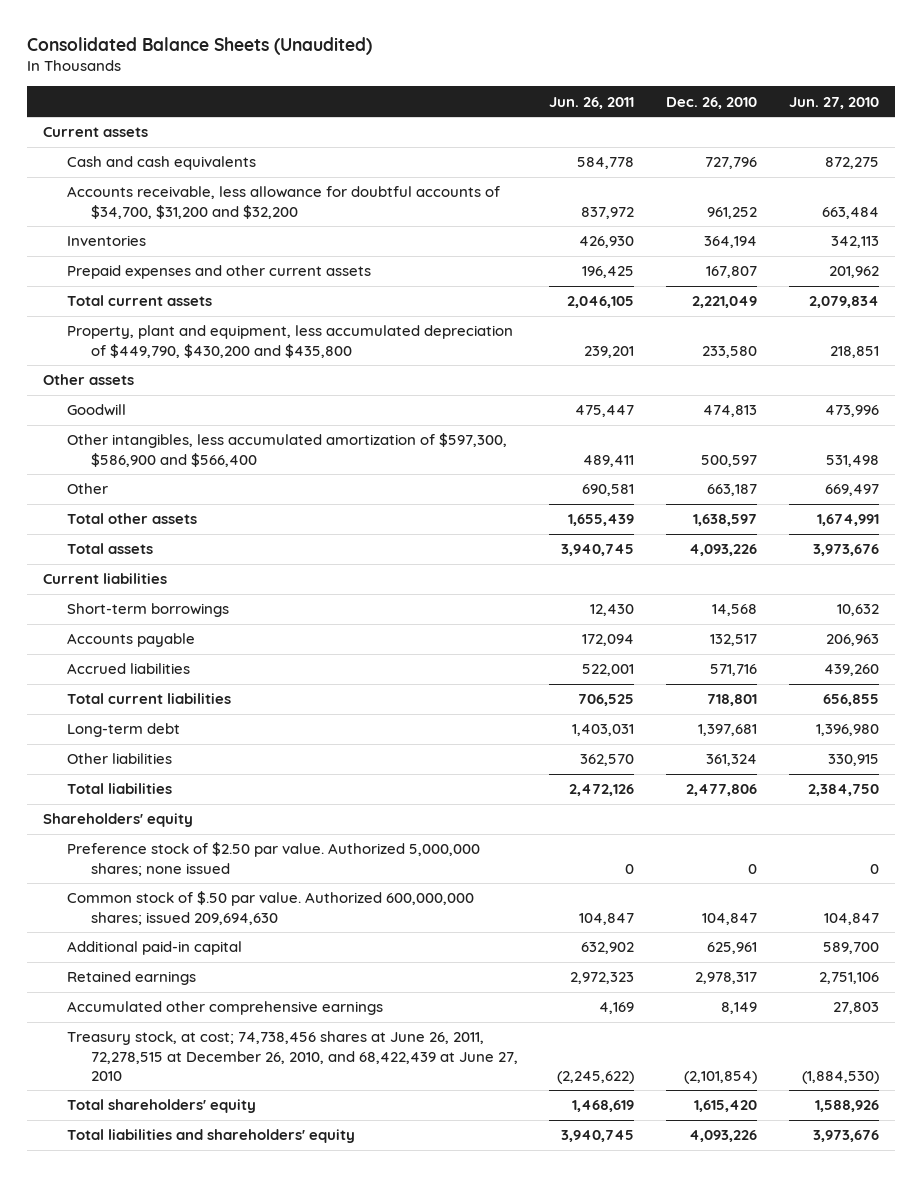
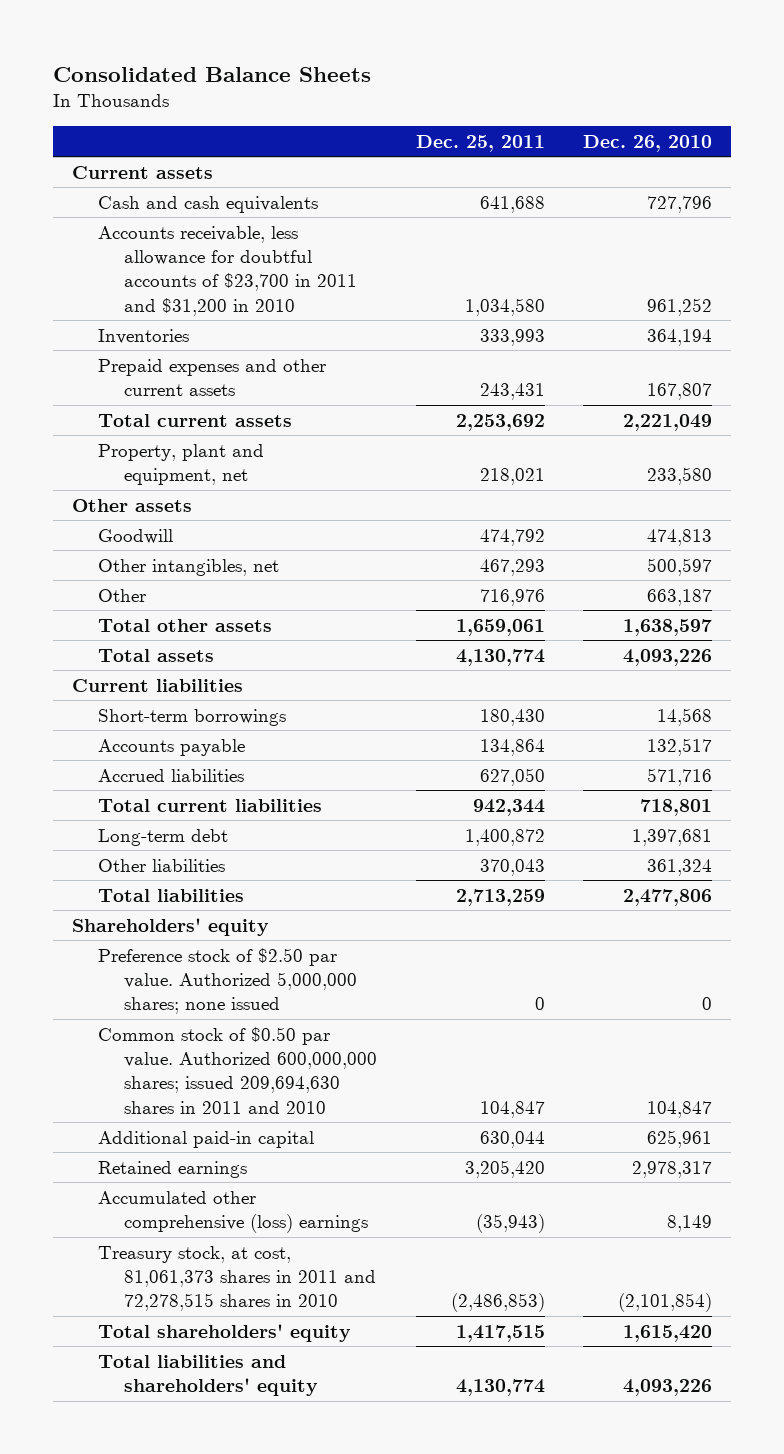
[27,36,373,55] Consolidated Balance Sheets (Unaudited) -> [52,66,371,82] Consolidated Balance Sheets
[549,96,635,109] Jun. 26, 2011 -> none
[788,96,879,109] Jun. 27, 2010 -> none
none -> [415,134,545,152] Dec. 25, 2011
[66,186,500,219] Accounts receivable, less allowance for doubtful accounts of $34,700, $31,200 and $32,200 -> [97,225,357,316] Accounts receivable, less allowance for doubtful accounts of $23,700 in 2011 and $31,200 in 2010
[66,325,513,358] Property, plant and equipment, less accumulated depreciation of $449,790, $430,200 and $435,800 -> [97,443,264,485] Property, plant and equipment, net
[66,433,507,467] Other intangibles, less accumulated amortization of $597,300, $586,900 and $566,400 -> [97,558,279,576] Other intangibles, net
[66,891,474,925] Common stock of $.50 par value. Authorized 600,000,000 shares; issued 209,694,630 -> [97,1026,377,1114] Common stock of $0.50 par value. Authorized 600,000,000 shares; issued 209,694,630 shares in 2011 and 2010
[66,1001,383,1016] Accumulated other comprehensive earnings -> [97,1190,368,1233] Accumulated other comprehensive (loss) earnings
[66,1031,518,1081] Treasury stock, at cost; 74,738,456 shares at June 26, 2011, 72,278,515 at December 26, 2010, and 68,422,439 at June 27, 2010 -> [97,1245,376,1312] Treasury stock, at cost, 81,061,373 shares in 2011 and 72,278,515 shares in 2010

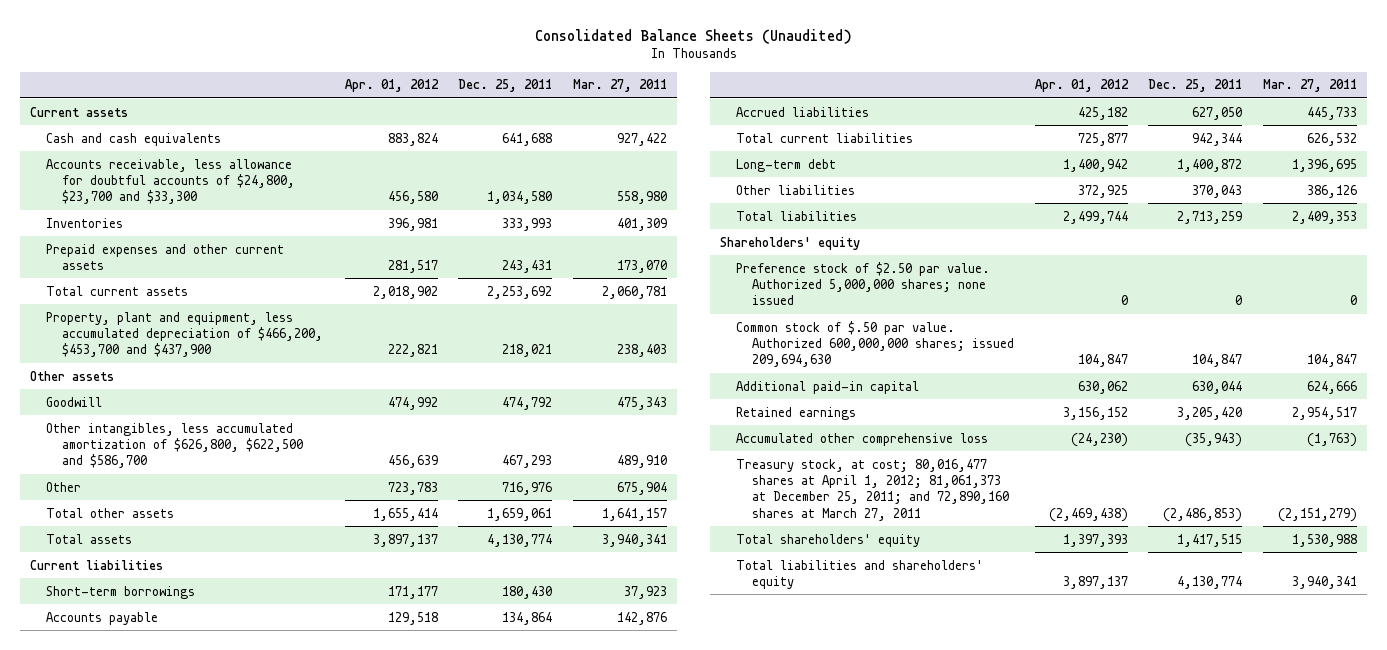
[52,66,371,82] Consolidated Balance Sheets -> [534,28,852,44] Consolidated Balance Sheets (Unaudited)
[583,134,713,152] Dec. 26, 2010 -> none
none -> [344,79,439,93] Apr. 01, 2012
none -> [572,79,667,93] Mar. 27, 2011
[97,225,357,316] Accounts receivable, less allowance for doubtful accounts of $23,700 in 2011 and $31,200 in 2010 -> [46,158,296,205] Accounts receivable, less allowance for doubtful accounts of $24,800, $23,700 and $33,300
[97,443,264,485] Property, plant and equipment, net -> [46,311,324,358] Property, plant and equipment, less accumulated depreciation of $466,200, $453,700 and $437,900
[97,558,279,576] Other intangibles, net -> [46,422,304,469] Other intangibles, less accumulated amortization of $626,800, $622,500 and $586,700
[97,1026,377,1114] Common stock of $0.50 par value. Authorized 600,000,000 shares; issued 209,694,630 shares in 2011 and 2010 -> [736,320,1015,368] Common stock of $.50 par value. Authorized 600,000,000 shares; issued 209,694,630
[97,1190,368,1233] Accumulated other comprehensive (loss) earnings -> [736,432,989,446] Accumulated other comprehensive loss
[97,1245,376,1312] Treasury stock, at cost, 81,061,373 shares in 2011 and 72,278,515 shares in 2010 -> [736,458,1010,521] Treasury stock, at cost; 80,016,477 shares at April 1, 2012; 81,061,373 at December 25, 2011; and 72,890,160 shares at March 27, 2011

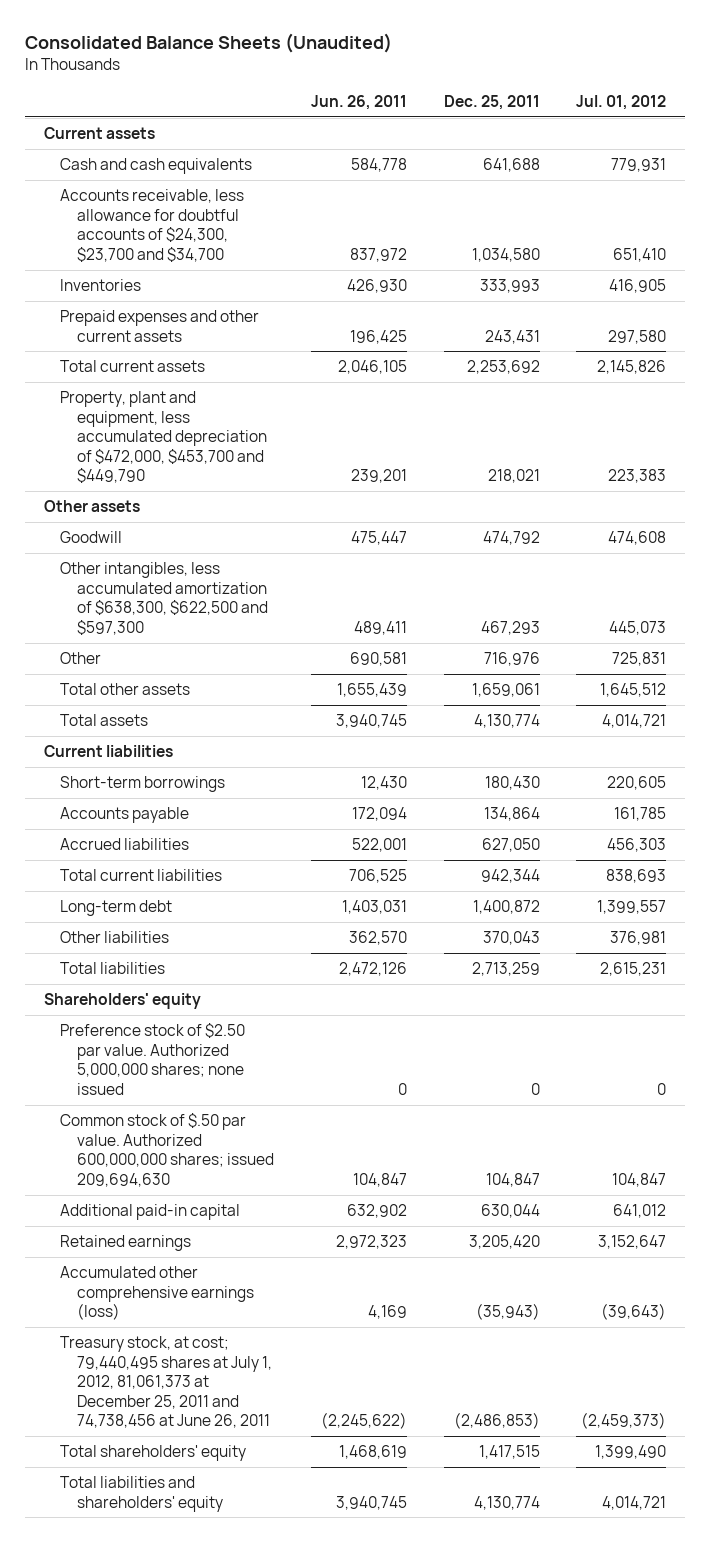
[344,79,439,93] Apr. 01, 2012 -> none
[572,79,667,93] Mar. 27, 2011 -> none
none -> [310,94,407,110] Jun. 26, 2011
none -> [576,94,667,110] Jul. 01, 2012
[46,158,296,205] Accounts receivable, less allowance for doubtful accounts of $24,800, $23,700 and $33,300 -> [60,189,245,262] Accounts receivable, less allowance for doubtful accounts of $24,300, $23,700 and $34,700
[46,311,324,358] Property, plant and equipment, less accumulated depreciation of $466,200, $453,700 and $437,900 -> [60,391,268,484] Property, plant and equipment, less accumulated depreciation of $472,000, $453,700 and $449,790
[46,422,304,469] Other intangibles, less accumulated amortization of $626,800, $622,500 and $586,700 -> [60,562,269,635] Other intangibles, less accumulated amortization of $638,300, $622,500 and $597,300
[736,432,989,446] Accumulated other comprehensive loss -> [60,1266,255,1321] Accumulated other comprehensive earnings (loss)
[736,458,1010,521] Treasury stock, at cost; 80,016,477 shares at April 1, 2012; 81,061,373 at December 25, 2011; and 72,890,160 shares at March 27, 2011 -> [60,1336,273,1429] Treasury stock, at cost; 79,440,495 shares at July 1, 2012, 81,061,373 at December 25, 2011 and 74,738,456 at June 26, 2011

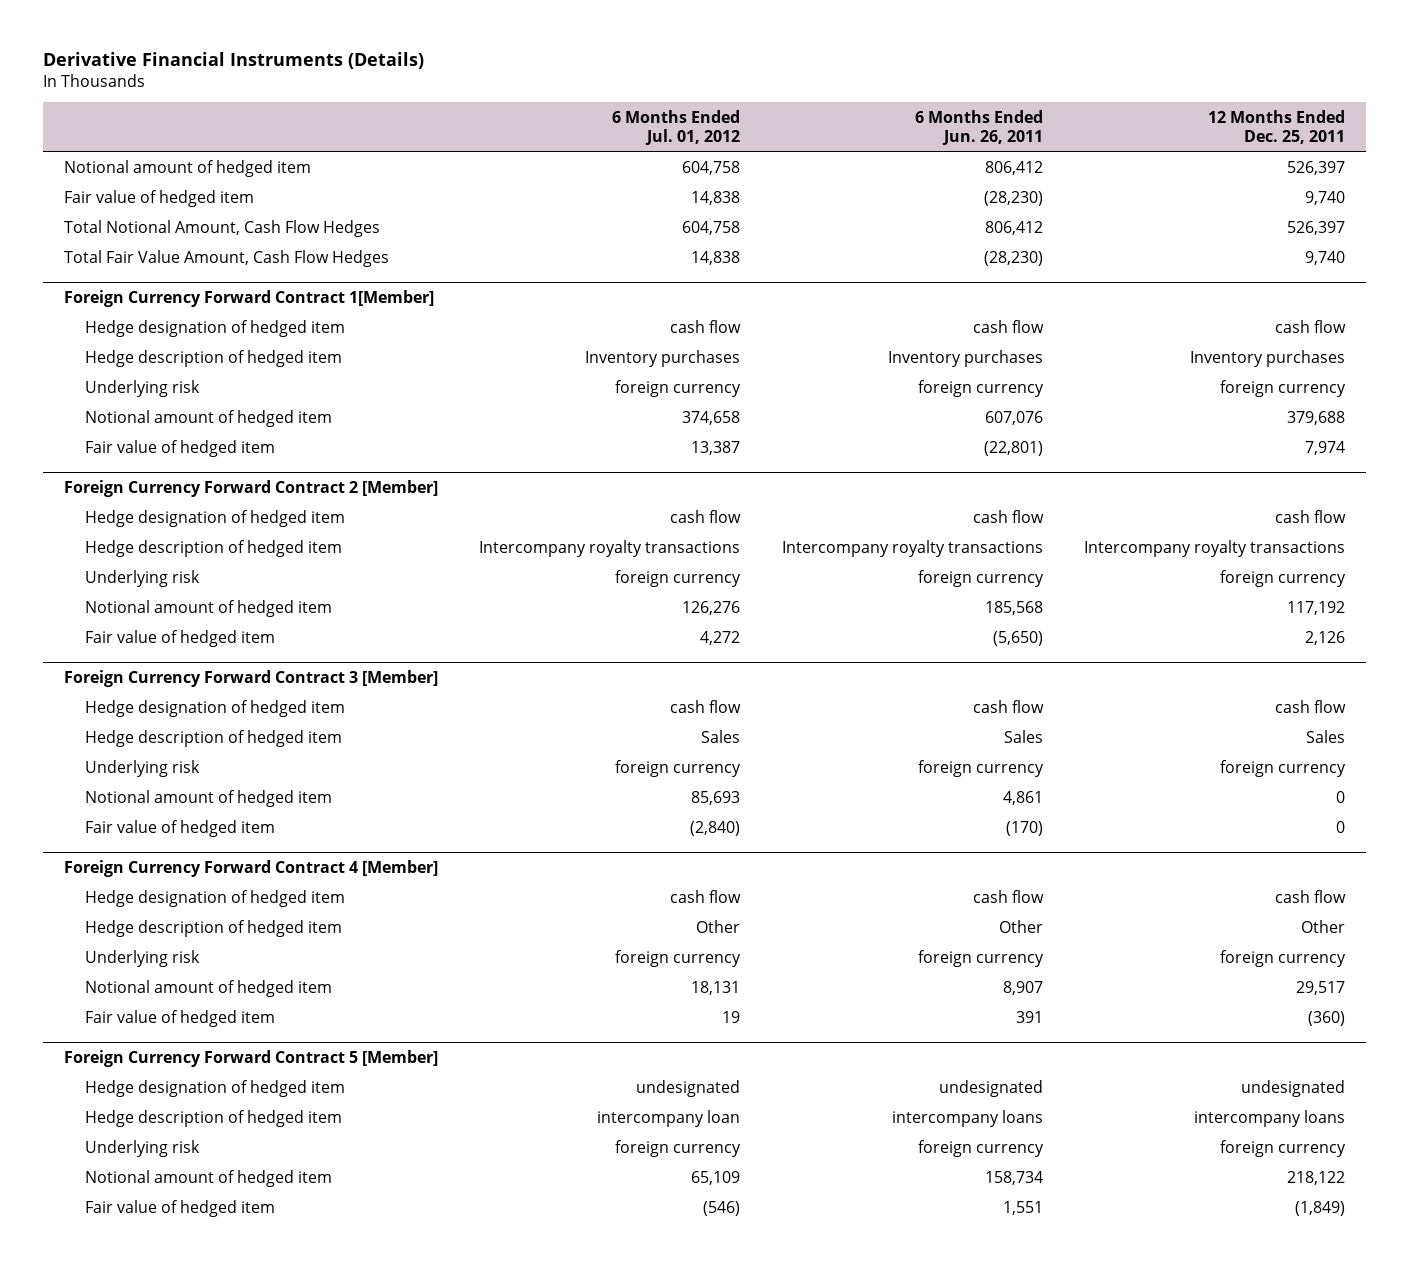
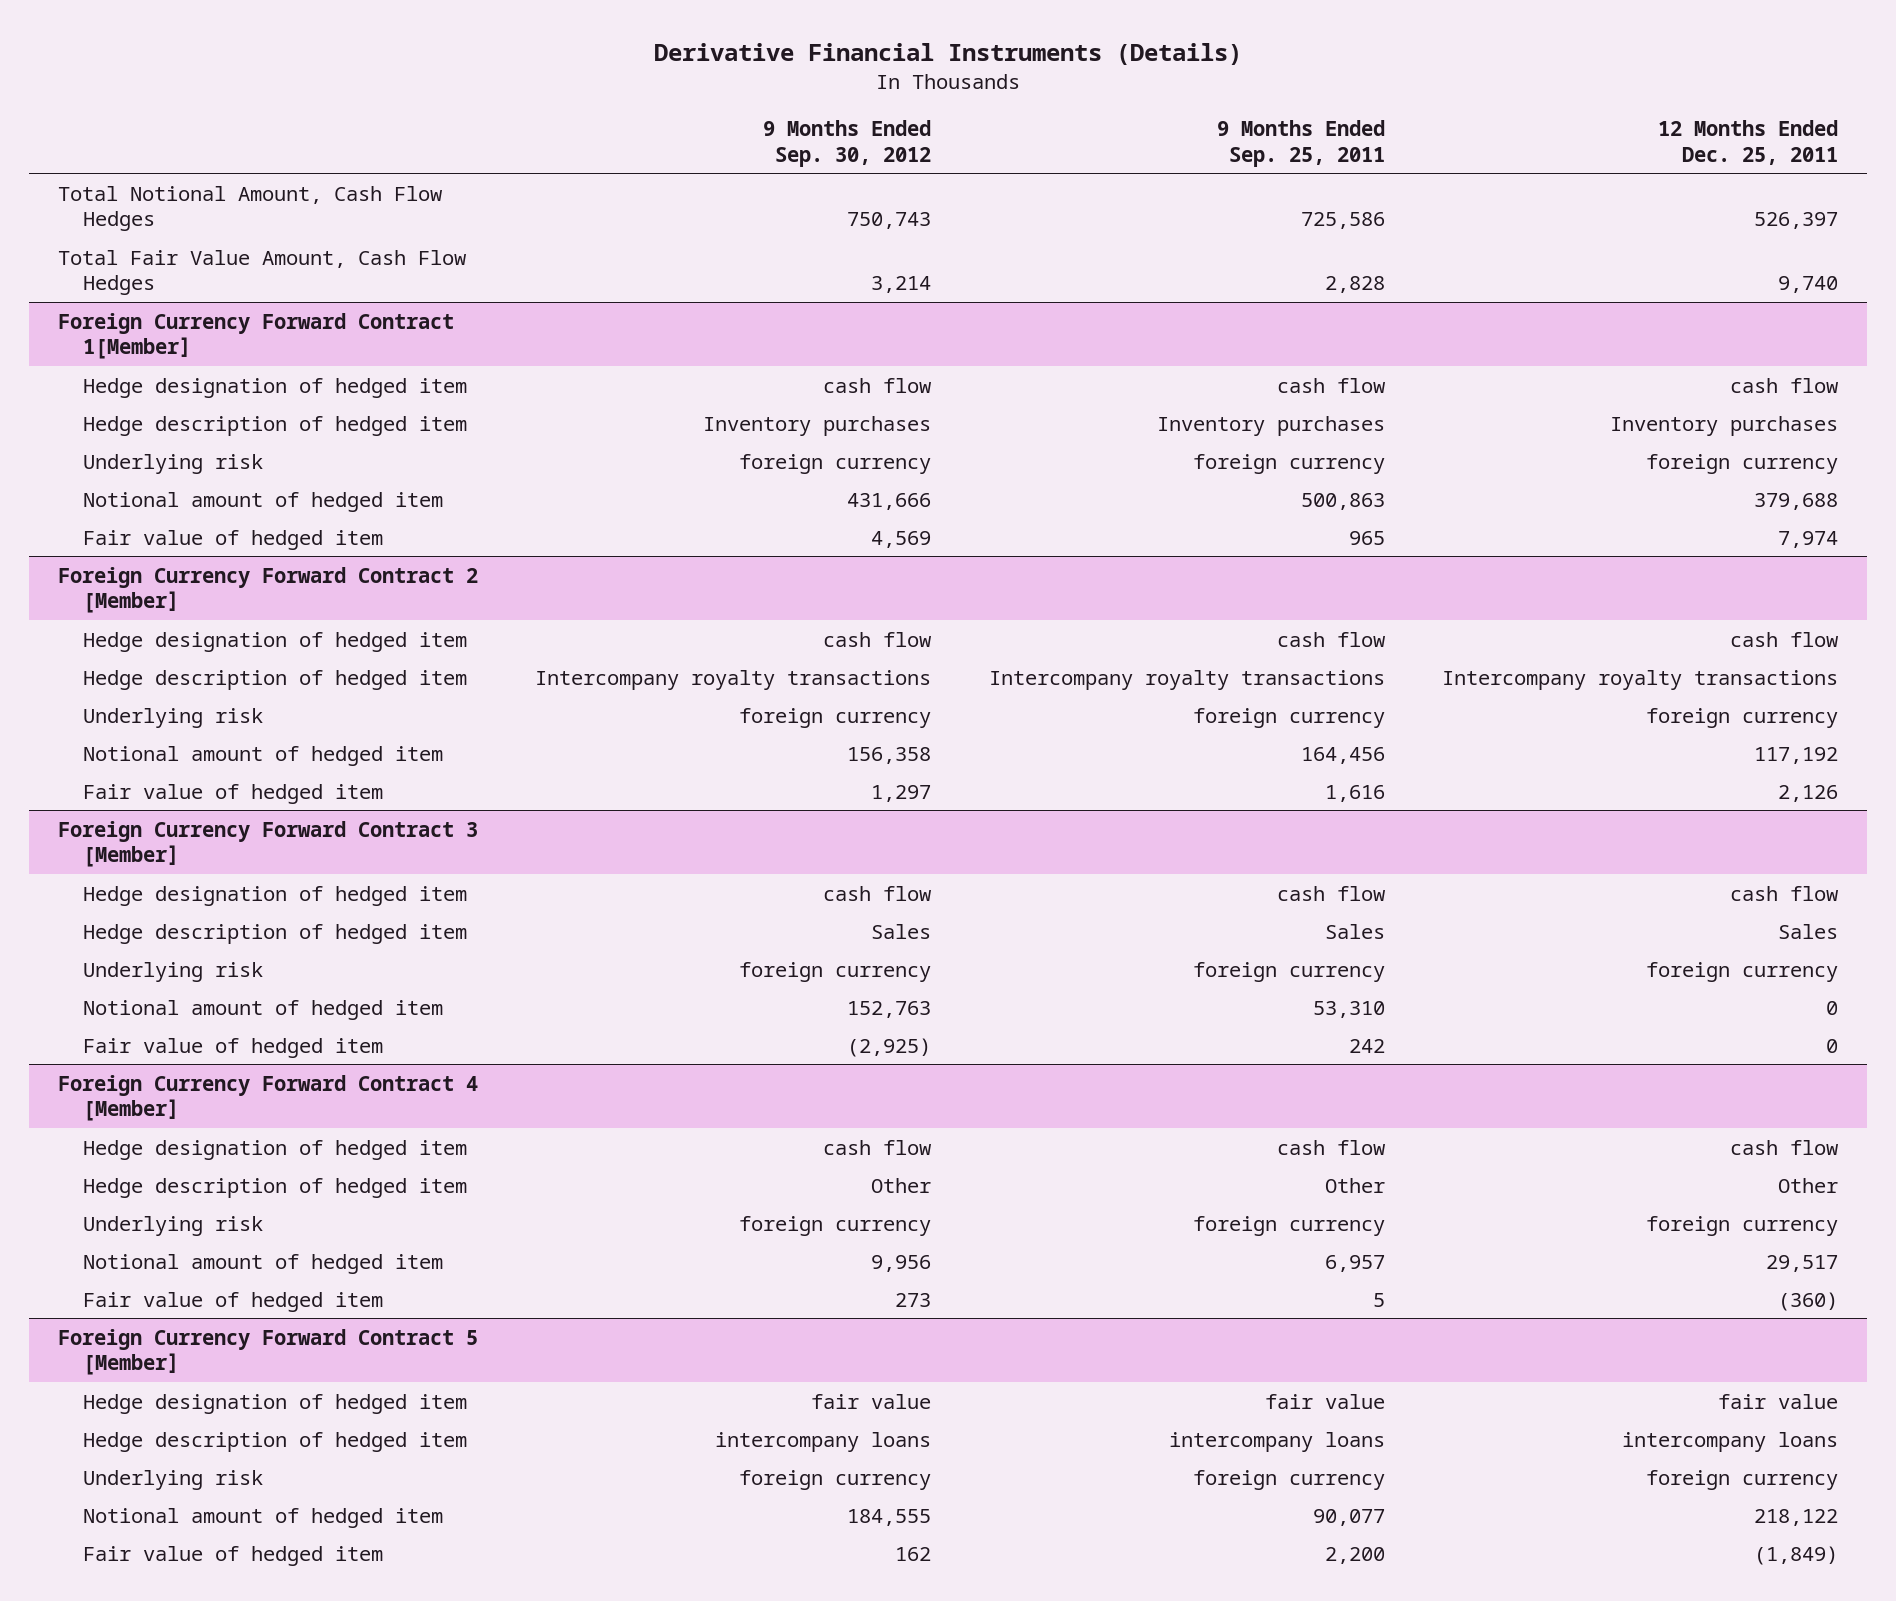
[612,109,741,146] 6 Months Ended Jul. 01, 2012 -> none
[914,109,1043,146] 6 Months Ended Jun. 26, 2011 -> none
none -> [763,120,932,167] 9 Months Ended Sep. 30, 2012
none -> [1216,120,1385,167] 9 Months Ended Sep. 25, 2011
[63,160,311,178] Notional amount of hedged item -> none
[63,190,254,208] Fair value of hedged item -> none
[1241,1080,1346,1098] undesignated -> [1718,1393,1839,1409] fair value

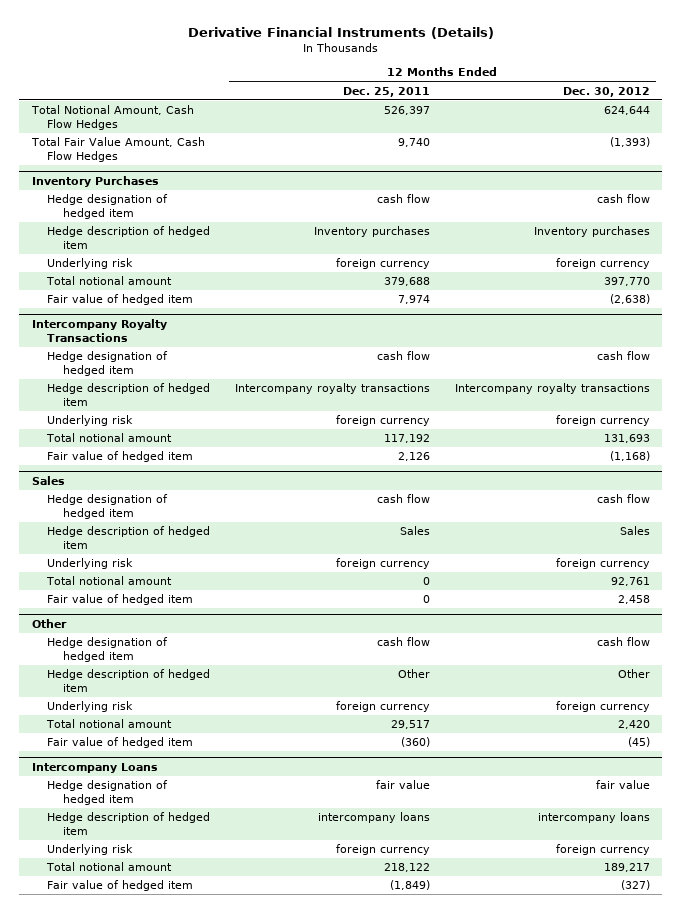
[763,120,932,167] 9 Months Ended Sep. 30, 2012 -> none
[1216,120,1385,167] 9 Months Ended Sep. 25, 2011 -> none
none -> [562,86,650,97] Dec. 30, 2012
[57,312,454,359] Foreign Currency Forward Contract 1[Member] -> none
none -> [31,176,159,188] Inventory Purchases
[83,491,444,512] Notional amount of hedged item -> [46,276,173,286] Total notional amount
[57,566,478,613] Foreign Currency Forward Contract 2 [Member] -> none
none -> [31,319,167,342] Intercompany Royalty Transactions
[83,745,444,766] Notional amount of hedged item -> [46,433,173,443] Total notional amount
[57,820,478,867] Foreign Currency Forward Contract 3 [Member] -> none
none -> [31,476,65,486] Sales
[83,999,444,1020] Notional amount of hedged item -> [46,576,173,586] Total notional amount
[57,1074,478,1121] Foreign Currency Forward Contract 4 [Member] -> none
none -> [31,619,67,629] Other
[83,1253,444,1274] Notional amount of hedged item -> [46,719,173,729] Total notional amount
[57,1328,478,1375] Foreign Currency Forward Contract 5 [Member] -> none
none -> [31,763,158,774] Intercompany Loans
[83,1507,444,1528] Notional amount of hedged item -> [46,862,173,872] Total notional amount

